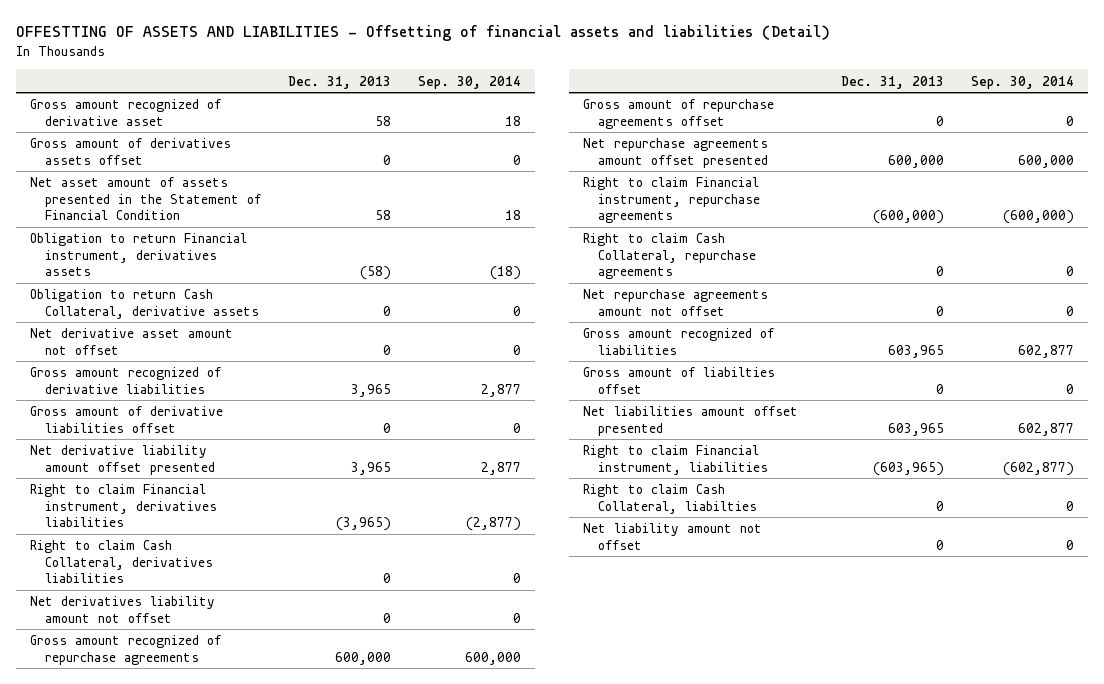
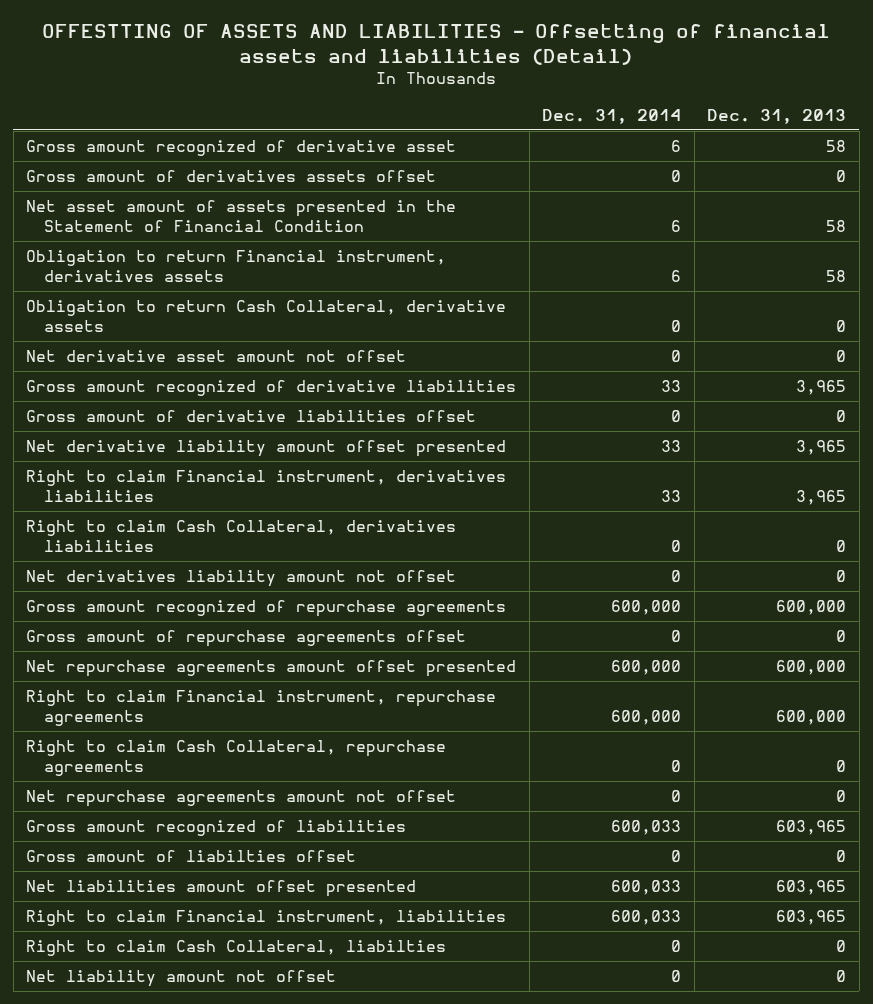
[418,75,522,89] Sep. 30, 2014 -> none
none -> [542,108,682,124] Dec. 31, 2014
[359,266,391,281] (58) -> [826,269,847,282] 58
[335,517,391,532] (3,965) -> [796,489,847,505] 3,965
[873,210,945,225] (600,000) -> [776,709,847,725] 600,000
[873,461,945,476] (603,965) -> [776,910,847,926] 603,965

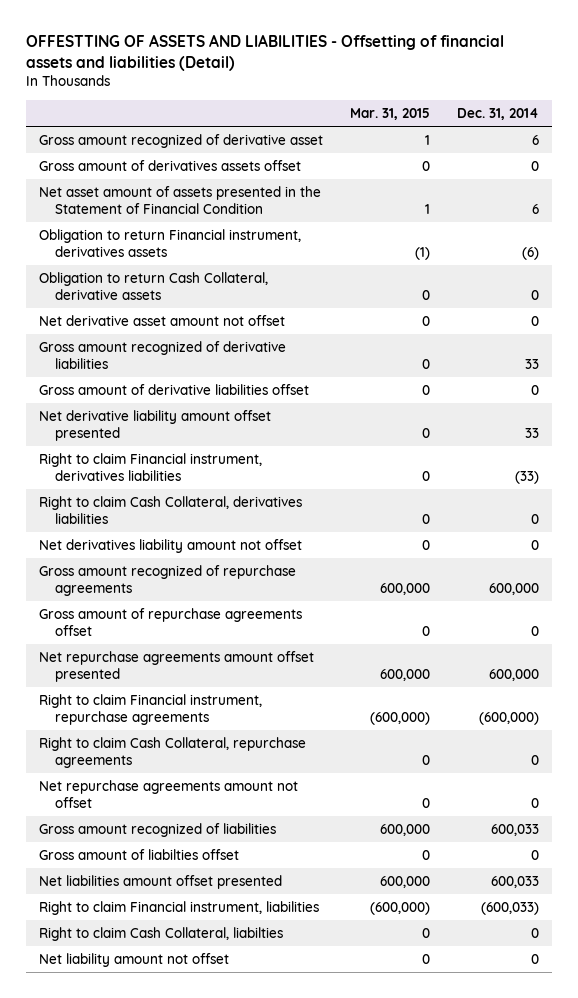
[707,108,847,124] Dec. 31, 2013 -> none
none -> [350,107,431,120] Mar. 31, 2015
[671,269,682,282] 6 -> [521,246,539,260] (6)
[661,489,682,502] 33 -> [514,470,539,484] (33)
[611,709,682,725] 600,000 -> [478,711,539,725] (600,000)
[611,910,682,926] 600,033 -> [480,901,539,915] (600,033)

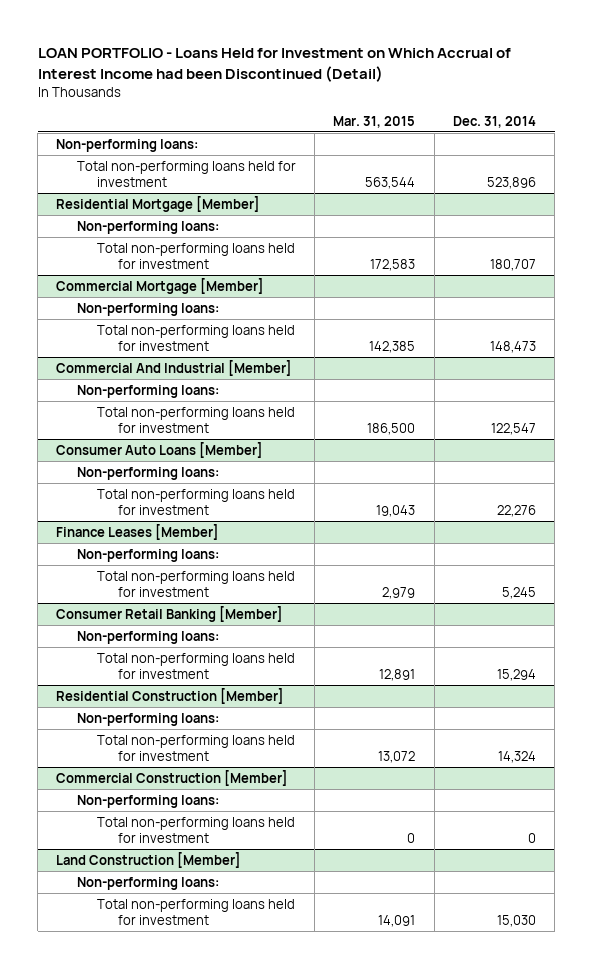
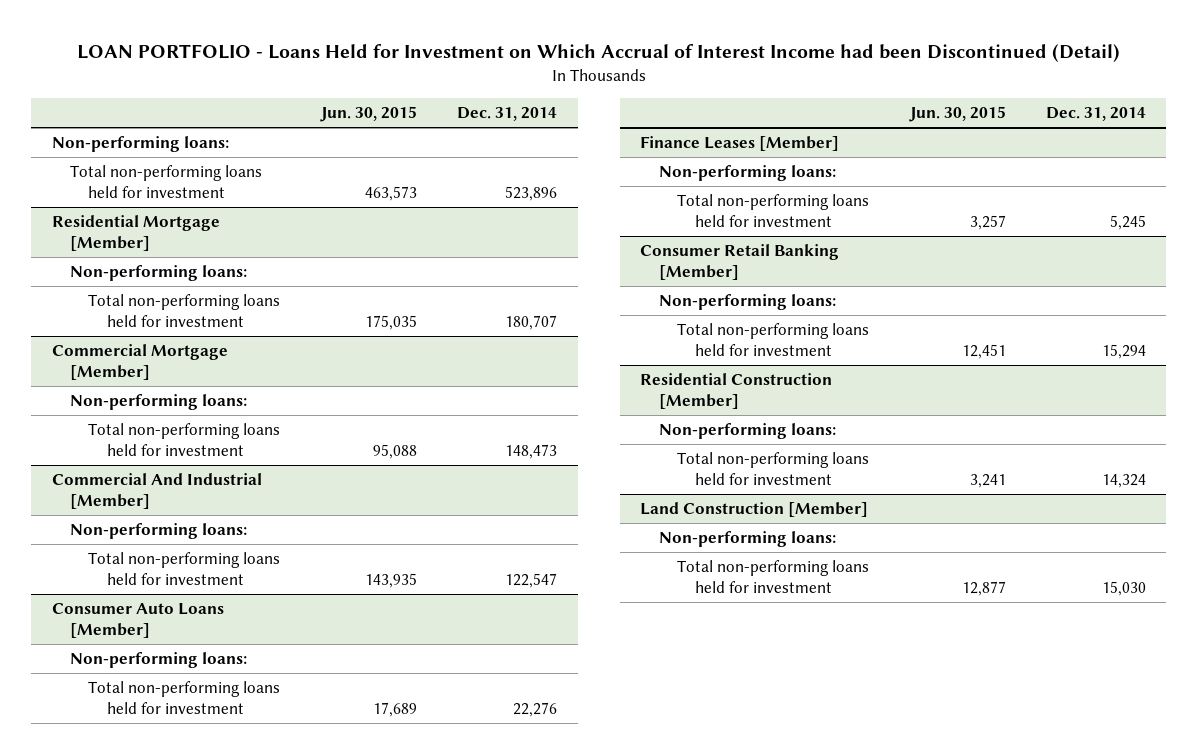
[333,115,416,128] Mar. 31, 2015 -> none
none -> [319,106,417,123] Jun. 30, 2015
[56,769,289,786] Commercial Construction [Member] -> none
[76,794,219,808] Non-performing loans: -> none
[97,816,296,843] Total non-performing loans held for investment -> none

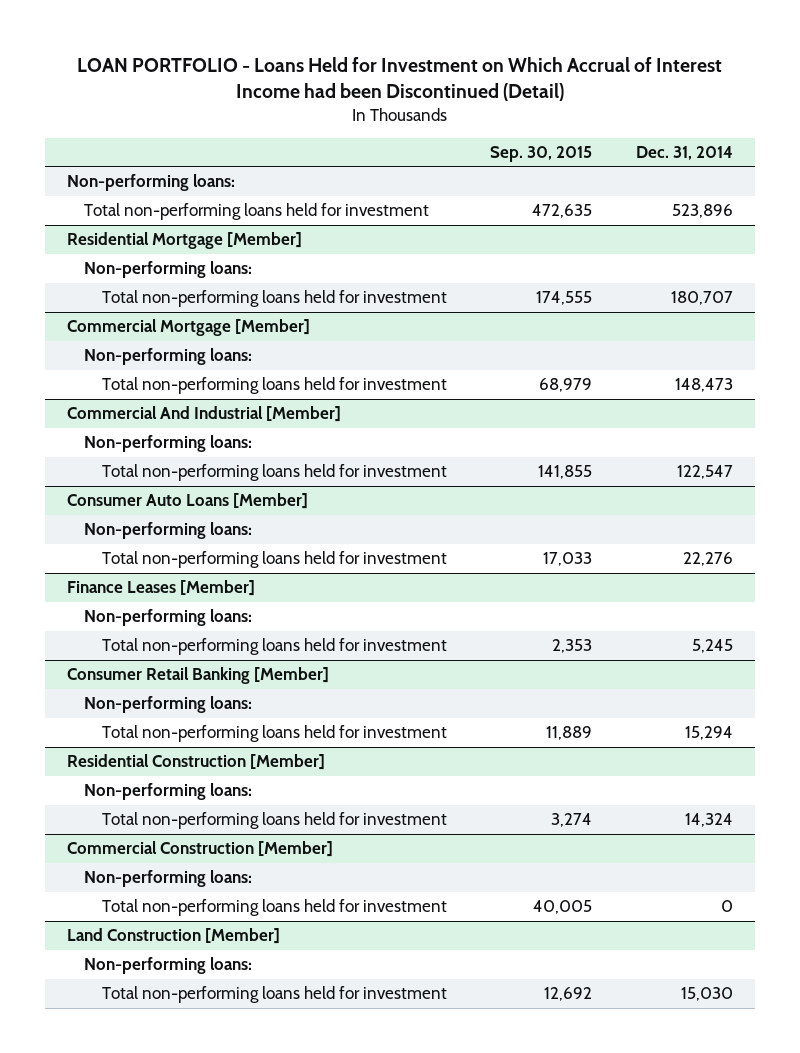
[319,106,417,123] Jun. 30, 2015 -> none
none -> [490,145,593,162] Sep. 30, 2015
none -> [67,841,334,858] Commercial Construction [Member]
none -> [84,870,253,888] Non-performing loans:
none -> [101,899,447,917] Total non-performing loans held for investment

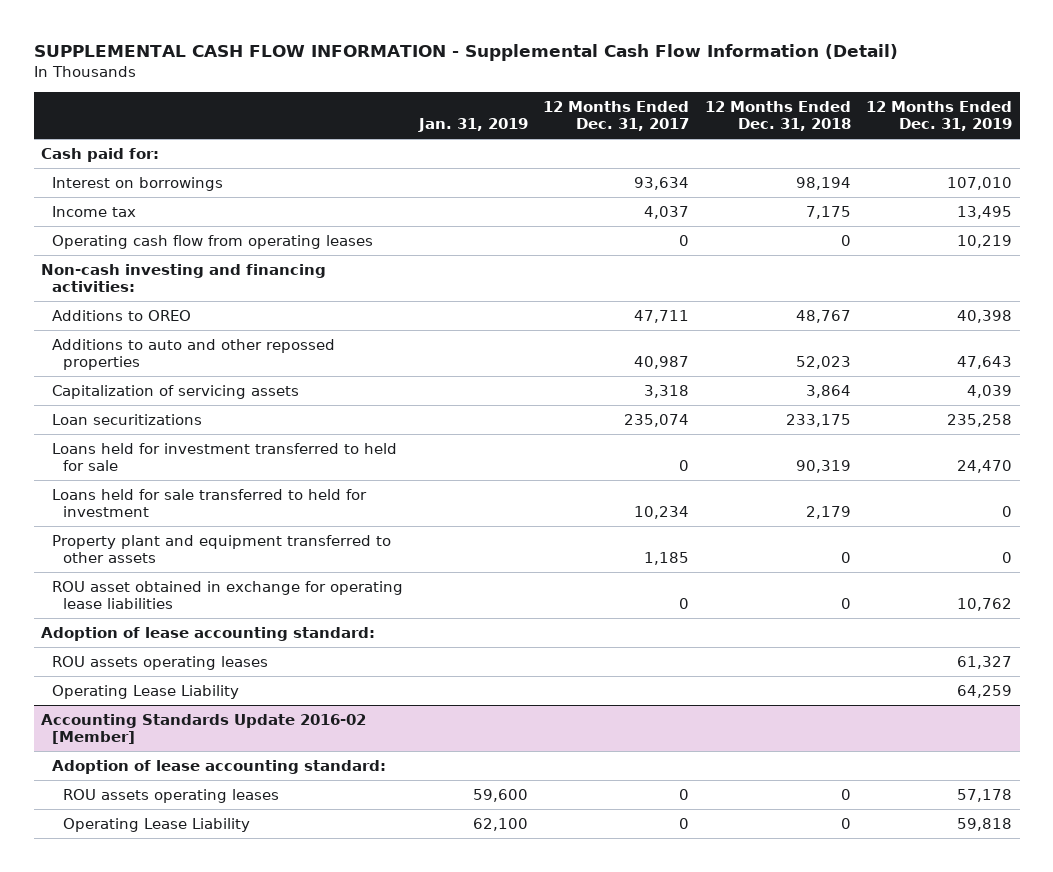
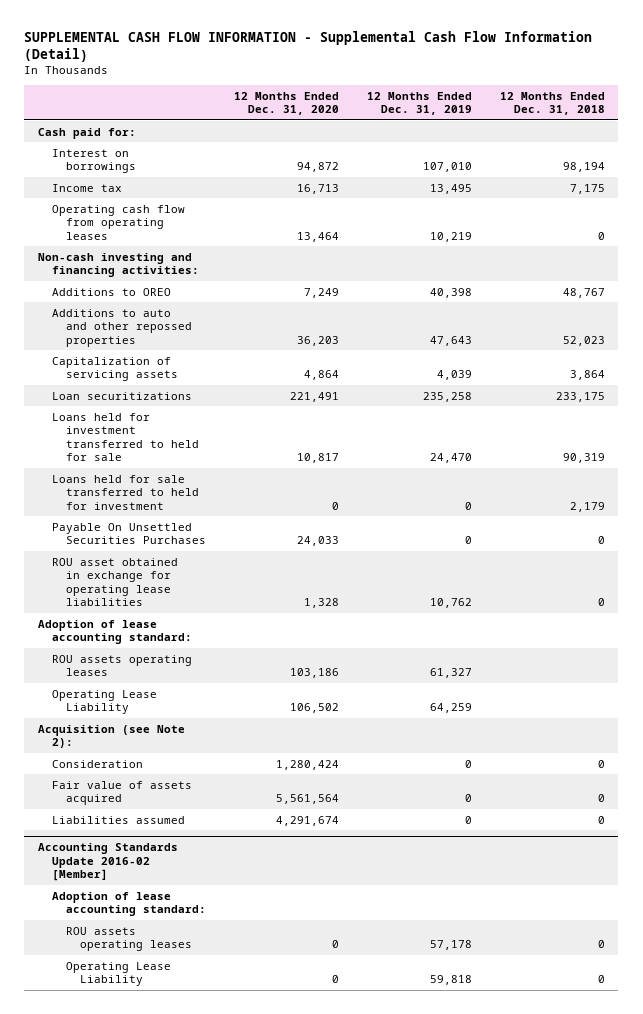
[417,118,528,133] Jan. 31, 2019 -> none
[543,101,690,132] 12 Months Ended Dec. 31, 2017 -> none
none -> [234,91,340,116] 12 Months Ended Dec. 31, 2020
[52,535,392,564] Property plant and equipment transferred to other assets -> none
none -> [52,522,207,545] Payable On Unsettled Securities Purchases
none -> [38,724,186,749] Acquisition (see Note 2):
none -> [52,759,144,768] Consideration
none -> [52,780,193,806] Fair value of assets acquired
none -> [52,815,186,824] Liabilities assumed

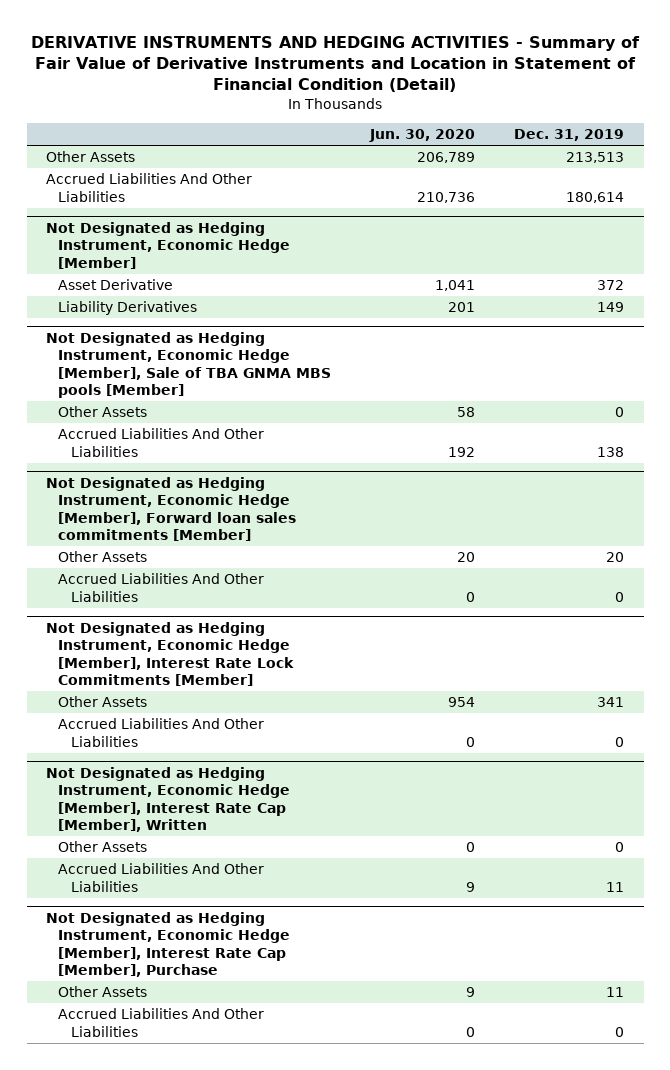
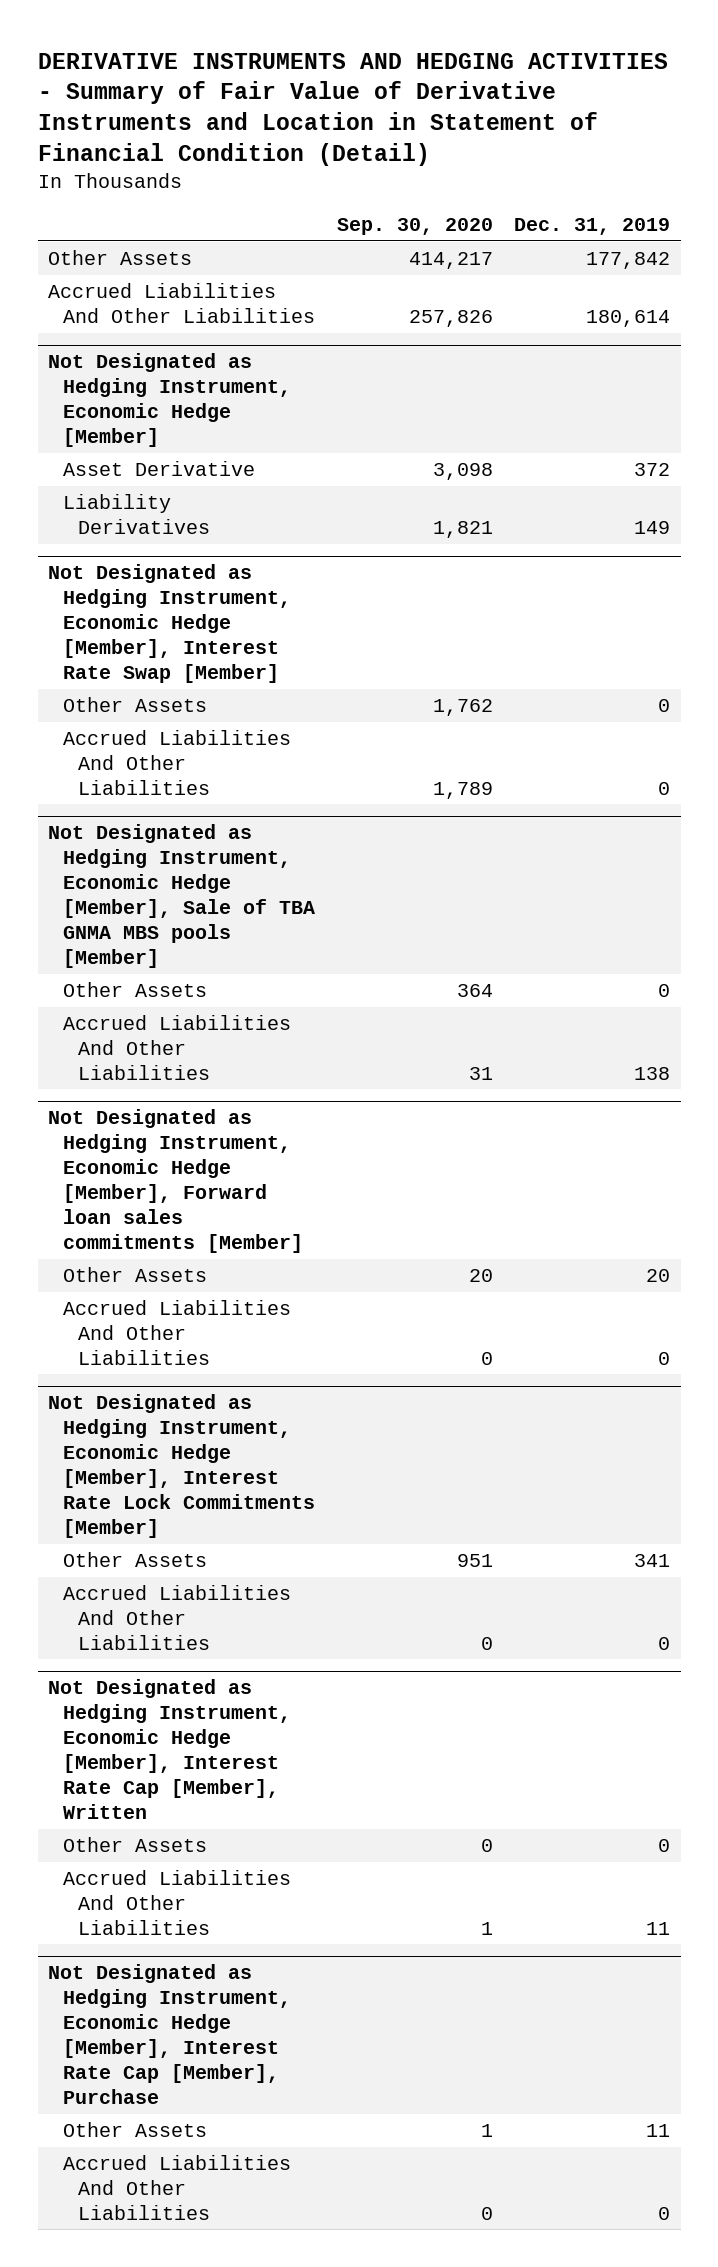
[369,128,476,142] Jun. 30, 2020 -> none
none -> [336,217,493,235] Sep. 30, 2020
[566,152,625,164] 213,513 -> [586,251,671,269] 177,842
none -> [48,564,292,684] Not Designated as Hedging Instrument, Economic Hedge [Member], Interest Rate Swap [Member]
none -> [63,696,208,712] Other Assets
none -> [63,729,292,795] Accrued Liabilities And Other Liabilities

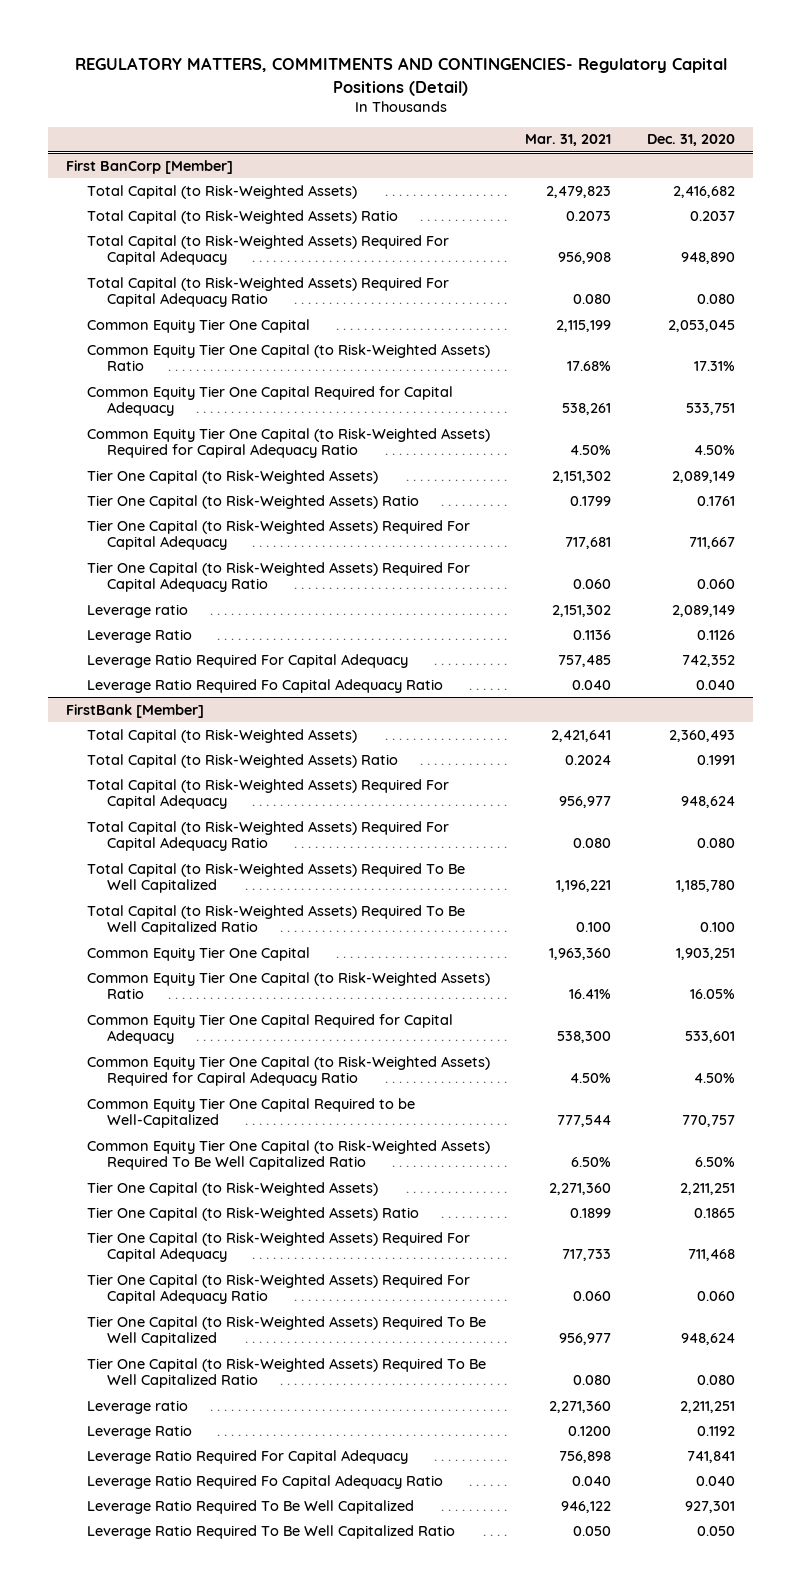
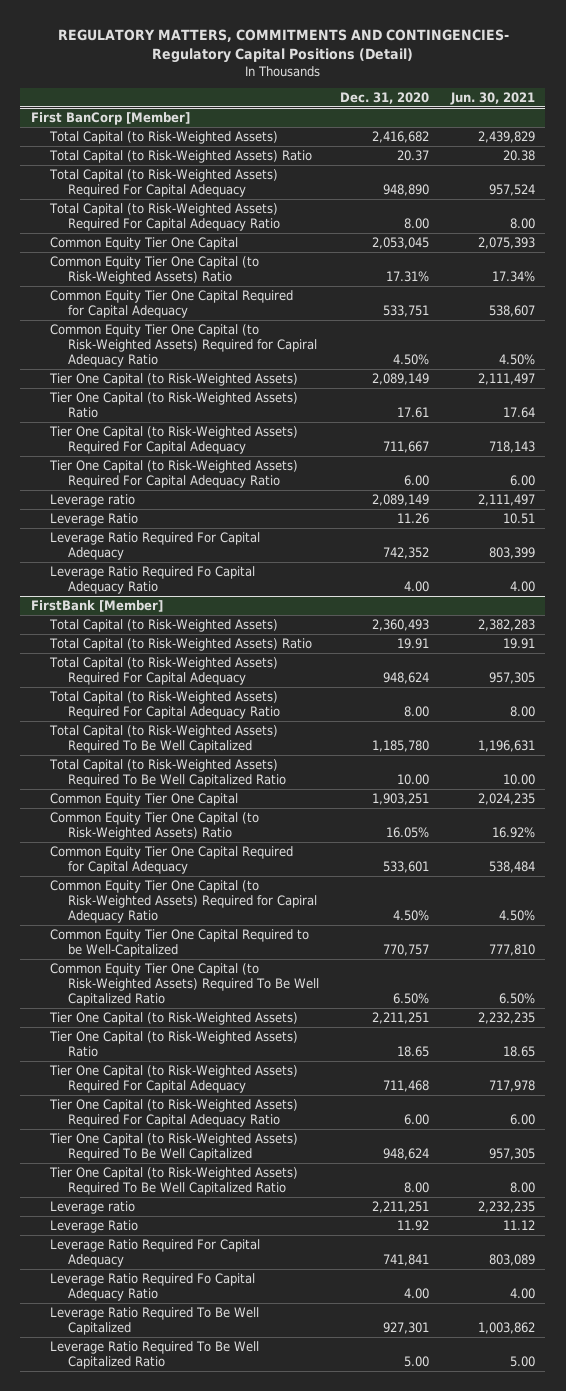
[525,134,612,147] Mar. 31, 2021 -> none
none -> [449,91,535,105] Jun. 30, 2021
[690,210,736,221] 0.2037 -> [397,149,430,161] 20.37
[697,294,736,305] 0.080 -> [404,218,430,230] 8.00
[697,495,736,506] 0.1761 -> [397,407,430,419] 17.61
[697,579,736,590] 0.060 -> [404,475,430,487] 6.00
[697,629,736,640] 0.1126 -> [397,512,430,524] 11.26
[696,679,736,690] 0.040 -> [404,581,430,593] 4.00
[697,754,736,765] 0.1991 -> [397,637,430,649] 19.91
[697,838,736,849] 0.080 -> [404,706,430,718] 8.00
[700,922,736,933] 0.100 -> [397,774,430,786] 10.00
[694,1207,736,1218] 0.1865 -> [397,1046,430,1058] 18.65
[697,1291,736,1302] 0.060 -> [404,1114,430,1126] 6.00
[697,1375,736,1386] 0.080 -> [404,1182,430,1194] 8.00
[697,1425,736,1436] 0.1192 -> [397,1219,430,1231] 11.92
[696,1475,736,1486] 0.040 -> [404,1288,430,1300] 4.00
[697,1525,736,1536] 0.050 -> [404,1356,430,1368] 5.00

